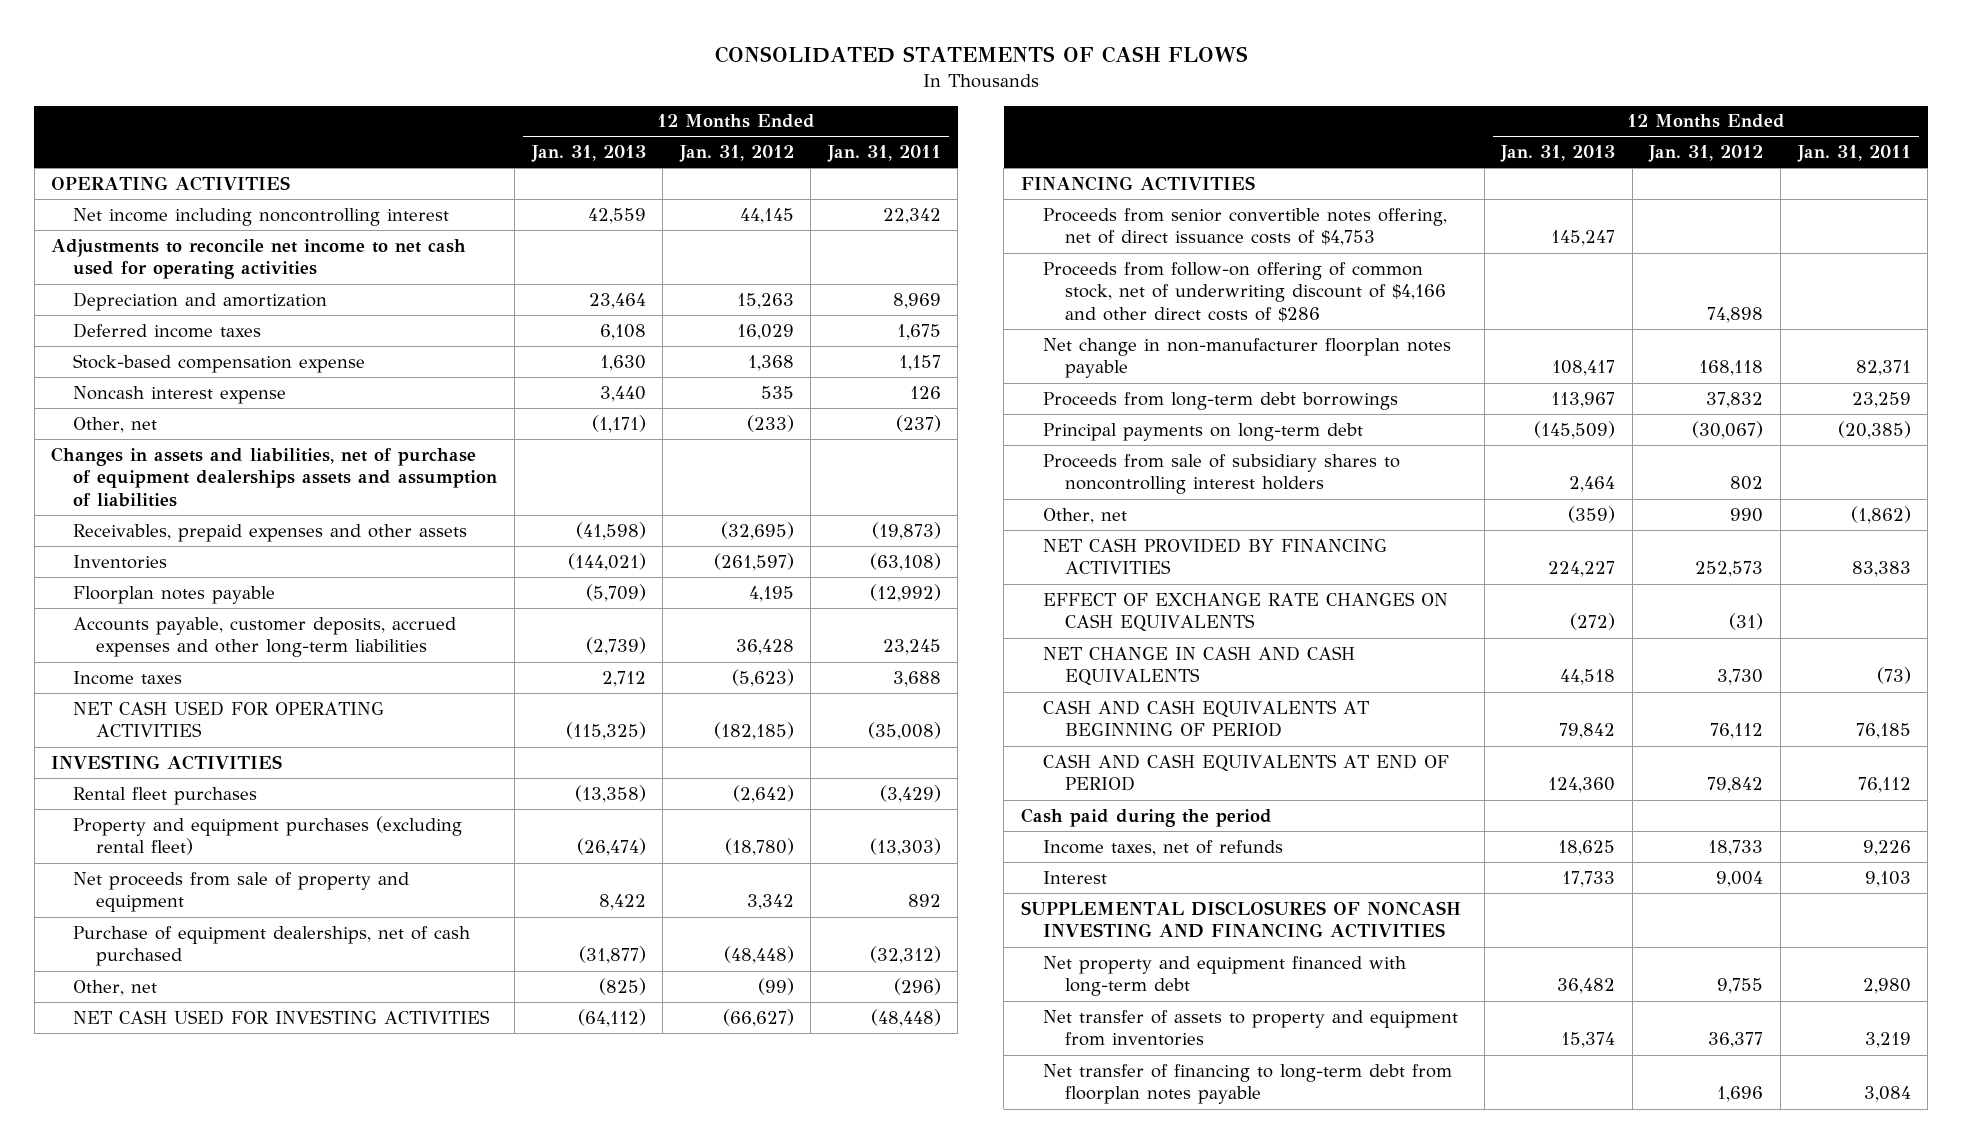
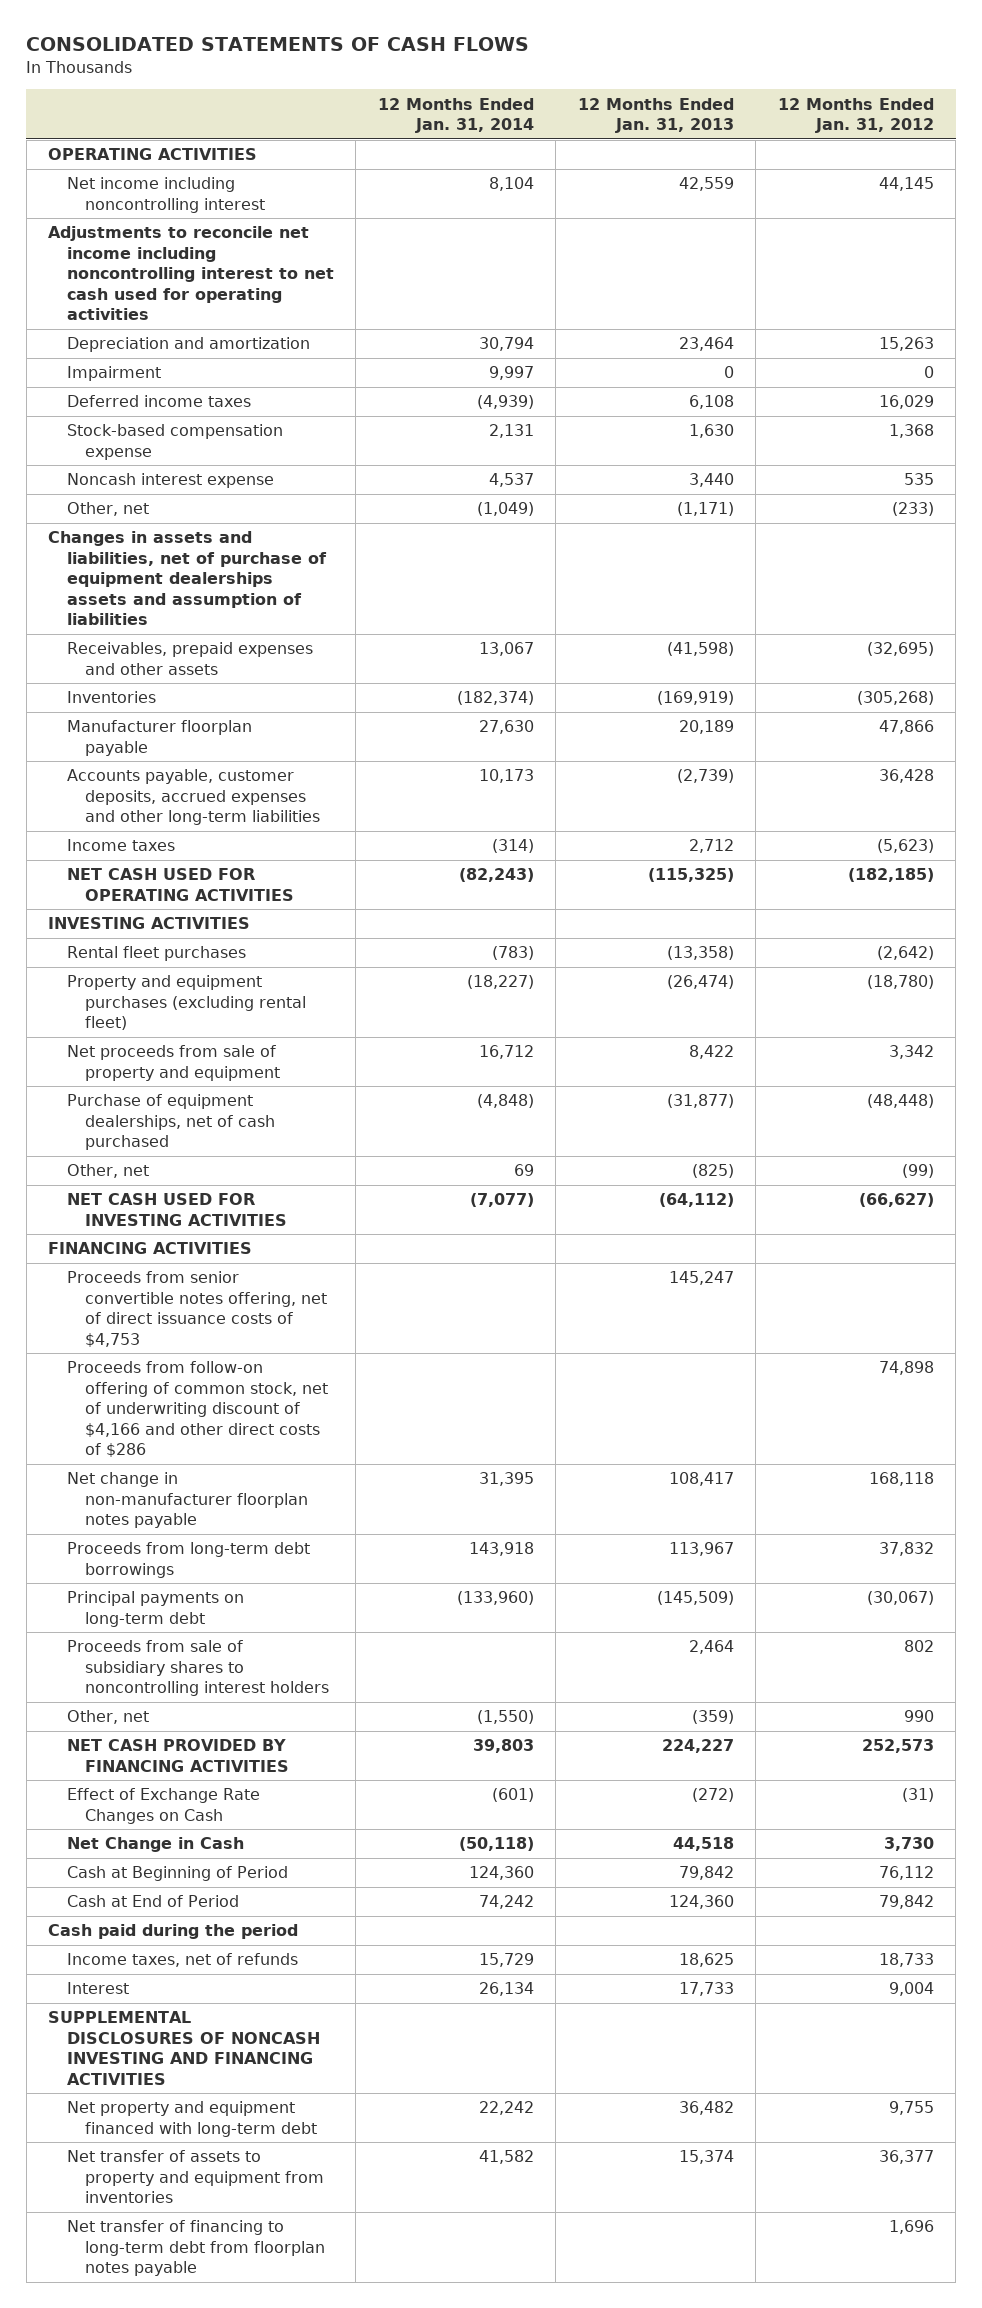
[826,145,941,163] Jan. 31, 2011 -> none
none -> [377,97,534,134] 12 Months Ended Jan. 31, 2014
[51,238,467,280] Adjustments to reconcile net income to net cash used for operating activities -> [48,226,334,321] Adjustments to reconcile net income including noncontrolling interest to net cash used for operating activities
none -> [66,366,161,382] Impairment
[567,552,646,571] (144,021) -> [656,691,734,706] (169,919)
[713,552,794,571] (261,597) -> [856,691,934,706] (305,268)
[73,585,276,604] Floorplan notes payable -> [66,720,252,756] Manufacturer floorplan payable
[585,583,646,602] (5,709) -> [678,720,734,735] 20,189
[748,585,794,602] 4,195 -> [878,720,934,735] 47,866
[1043,591,1449,633] EFFECT OF EXCHANGE RATE CHANGES ON CASH EQUIVALENTS -> [66,1788,260,1824] Effect of Exchange Rate Changes on Cash
[1043,645,1356,687] NET CHANGE IN CASH AND CASH EQUIVALENTS -> [66,1837,244,1853] Net Change in Cash
[1043,699,1370,738] CASH AND CASH EQUIVALENTS AT BEGINNING OF PERIOD -> [66,1866,288,1882] Cash at Beginning of Period
[1043,753,1450,792] CASH AND CASH EQUIVALENTS AT END OF PERIOD -> [66,1895,239,1908] Cash at End of Period

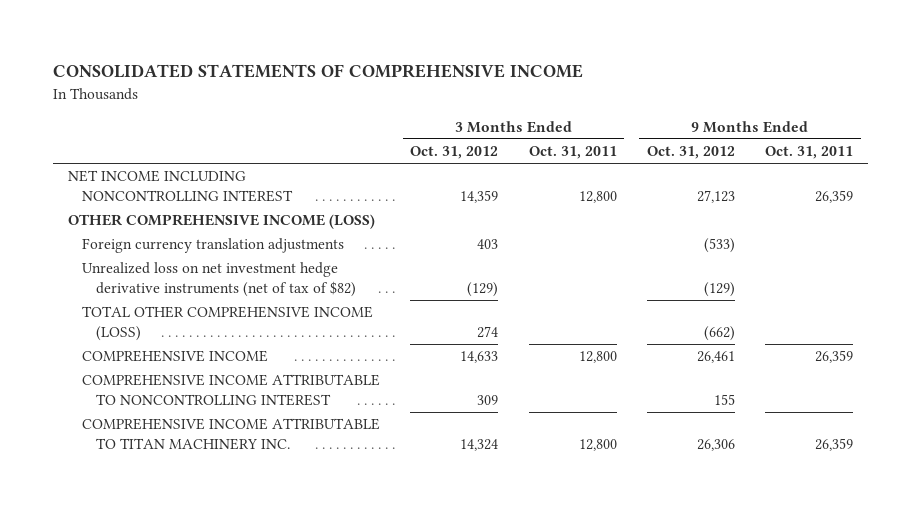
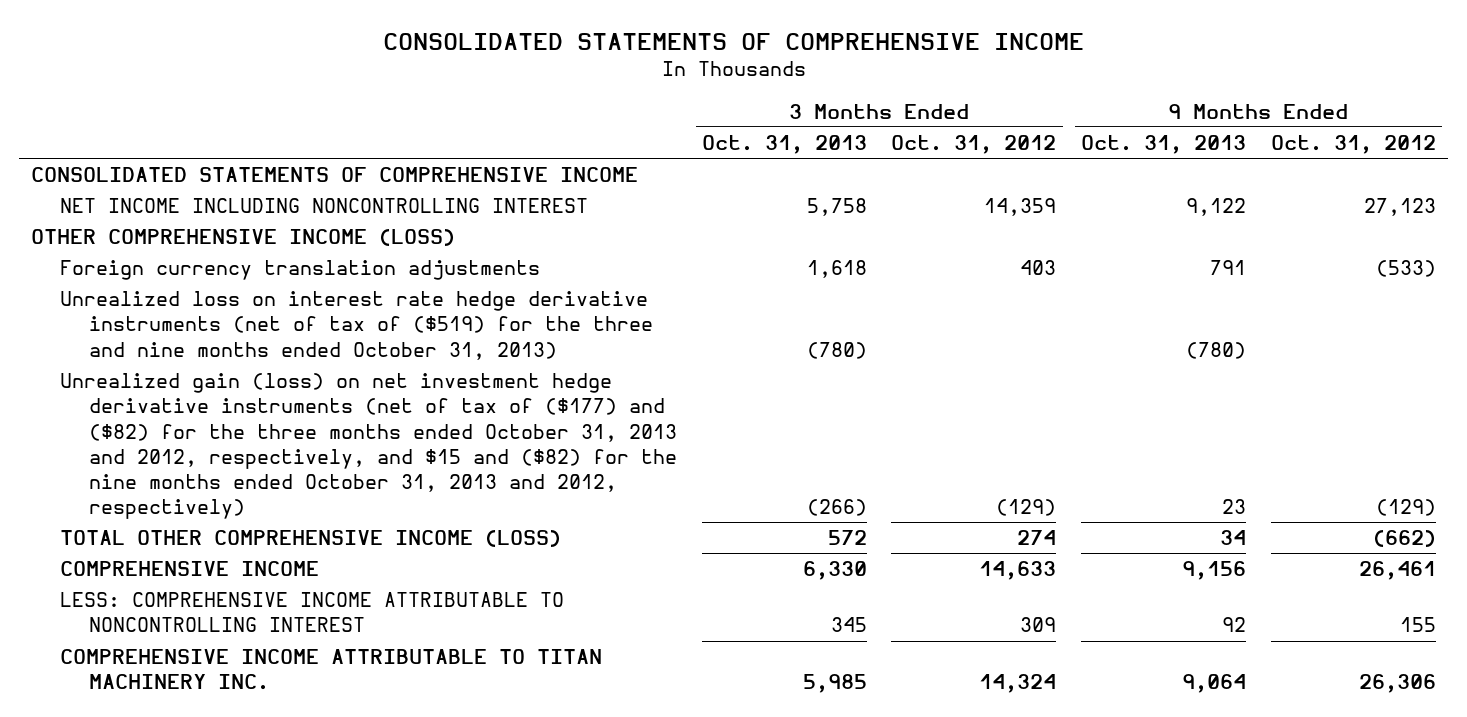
[528,146,617,160] Oct. 31, 2011 -> none
[765,146,854,160] Oct. 31, 2011 -> none
none -> [701,135,867,155] Oct. 31, 2013
none -> [1081,135,1247,155] Oct. 31, 2013
none -> [31,167,639,183] CONSOLIDATED STATEMENTS OF COMPREHENSIVE INCOME
none -> [60,291,654,360] Unrealized loss on interest rate hedge derivative instruments (net of tax of ($519) for the three and nine months ended October 31, 2013)
[82,262,357,297] Unrealized loss on net investment hedge derivative instruments (net of tax of $82) -> [60,373,678,520] Unrealized gain (loss) on net investment hedge derivative instruments (net of tax of ($177) and ($82) for the three months ended October 31, 2013 and 2012, respectively, and $15 and ($82) for the nine months ended October 31, 2013 and 2012, respectively)
[82,374,381,406] COMPREHENSIVE INCOME ATTRIBUTABLE TO NONCONTROLLING INTEREST -> [60,592,565,633] LESS: COMPREHENSIVE INCOME ATTRIBUTABLE TO NONCONTROLLING INTEREST

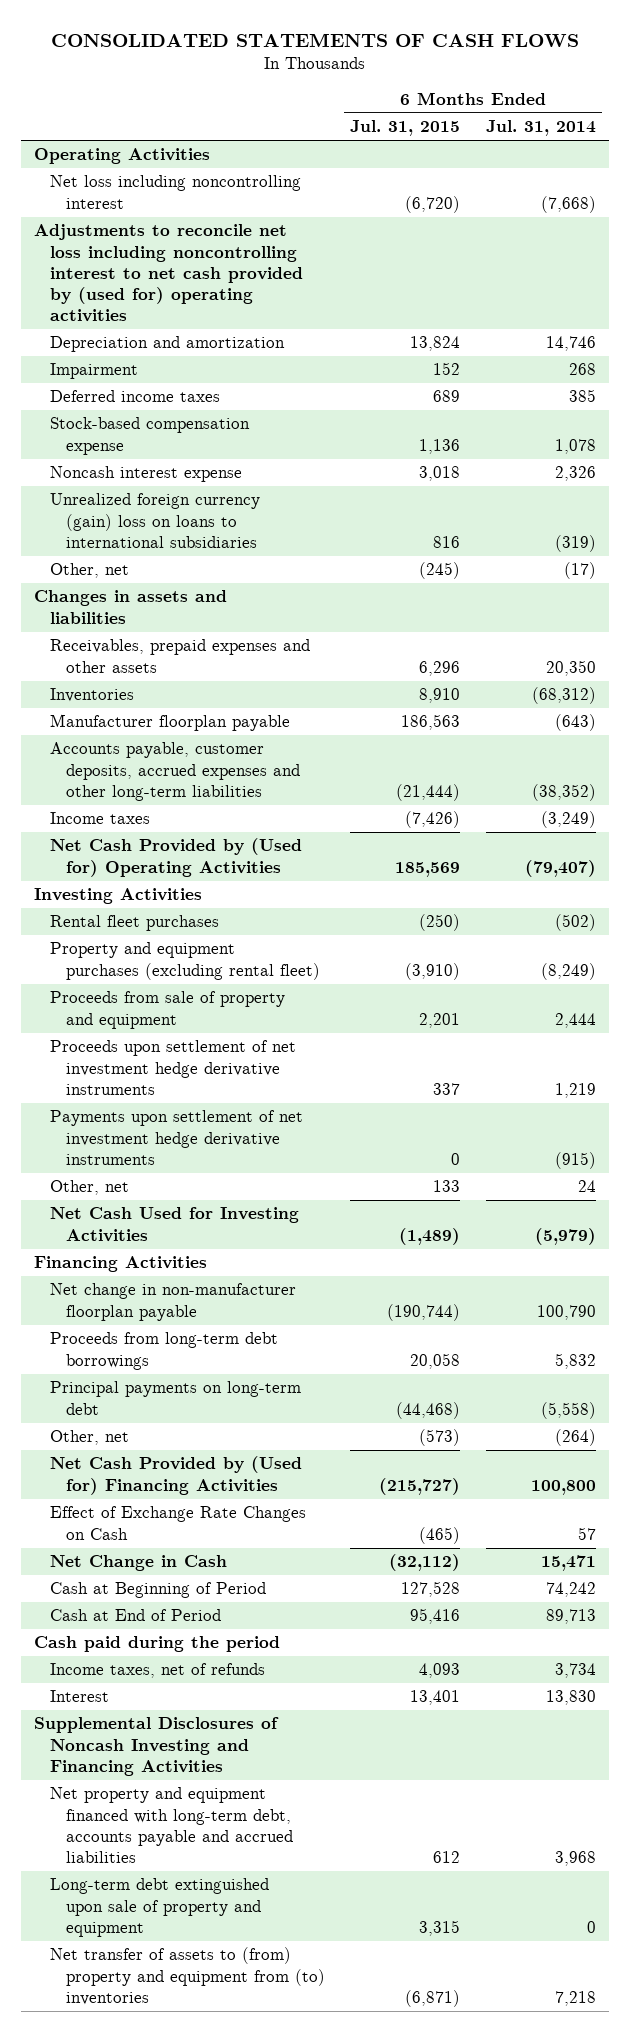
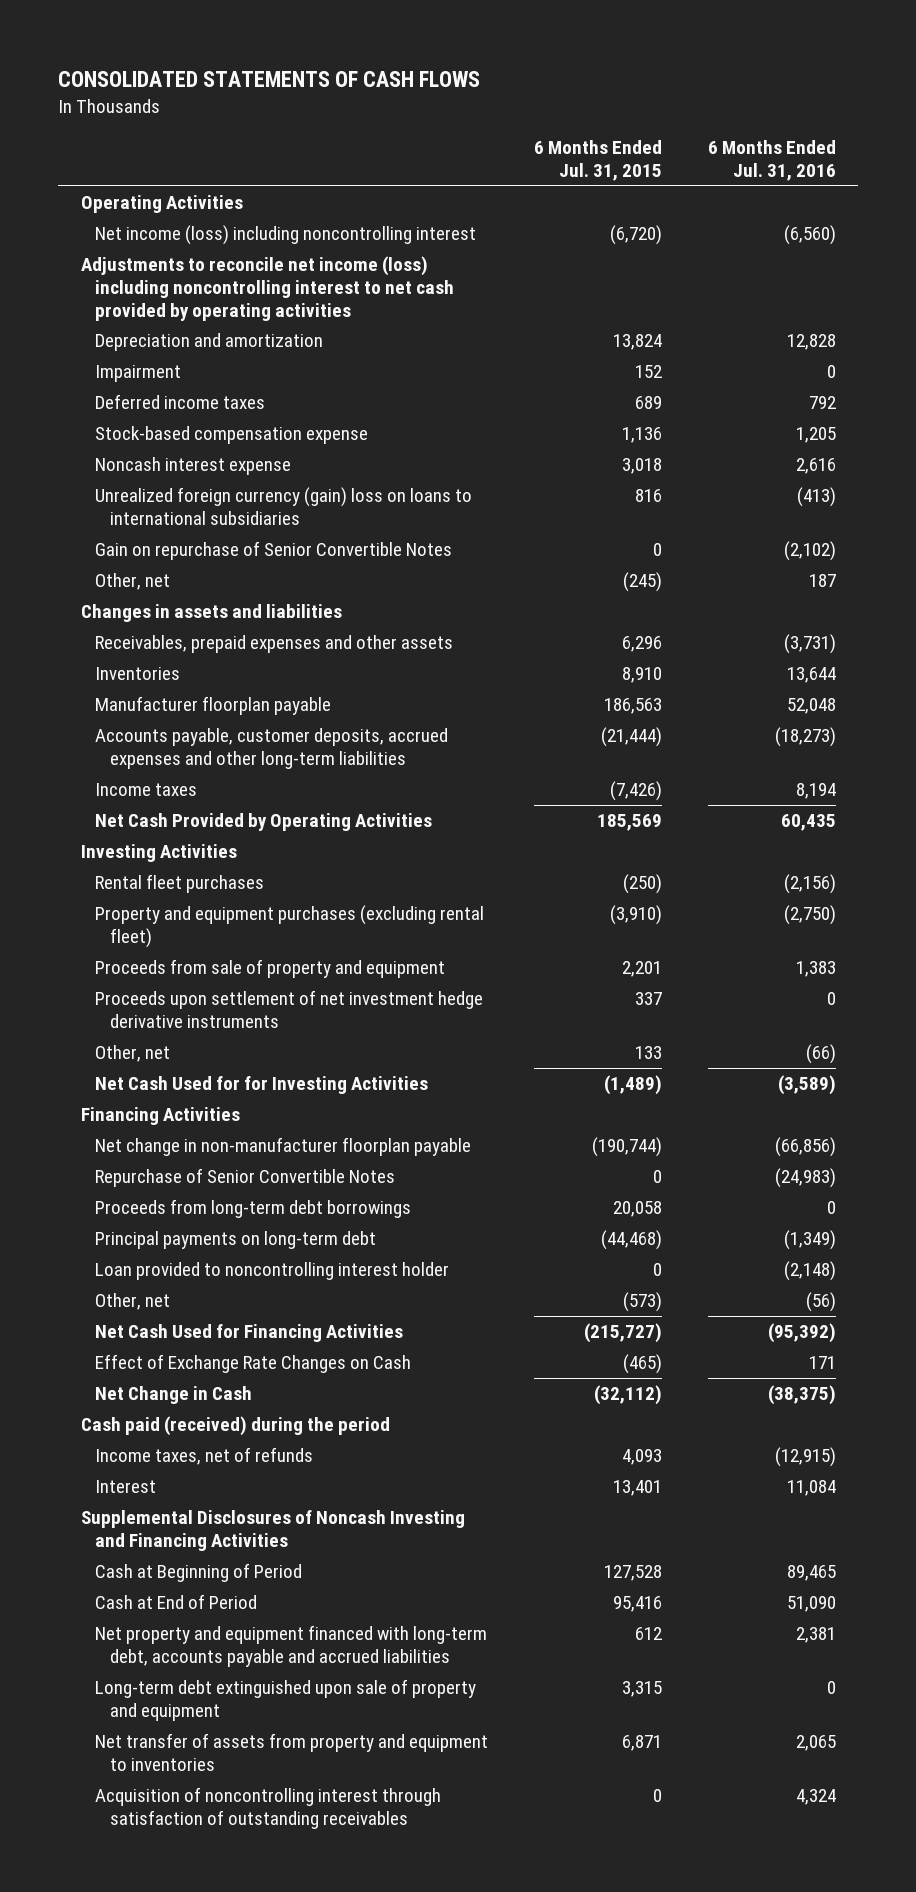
[485,120,596,137] Jul. 31, 2014 -> none
none -> [707,140,836,182] 6 Months Ended Jul. 31, 2016
[49,175,301,209] Net loss including noncontrolling interest -> [95,225,477,246] Net income (loss) including noncontrolling interest
[34,224,303,323] Adjustments to reconcile net loss including noncontrolling interest to net cash provided by (used for) operating activities -> [80,256,455,321] Adjustments to reconcile net income (loss) including noncontrolling interest to net cash provided by operating activities
none -> [95,541,453,561] Gain on repurchase of Senior Convertible Notes
[49,838,302,877] Net Cash Provided by (Used for) Operating Activities -> [95,813,433,832] Net Cash Provided by Operating Activities
[49,1110,303,1165] Payments upon settlement of net investment hedge derivative instruments -> none
[49,1207,299,1242] Net Cash Used for Investing Activities -> [95,1076,429,1095] Net Cash Used for for Investing Activities
none -> [95,1168,396,1188] Repurchase of Senior Convertible Notes
none -> [95,1262,450,1281] Loan provided to noncontrolling interest holder
[49,1456,302,1495] Net Cash Provided by (Used for) Financing Activities -> [95,1324,404,1343] Net Cash Used for Financing Activities
[34,1636,281,1653] Cash paid during the period -> [80,1416,390,1437] Cash paid (received) during the period
[49,1582,266,1599] Cash at Beginning of Period -> [95,1563,303,1583] Cash at Beginning of Period
[49,1609,221,1622] Cash at End of Period -> [95,1594,258,1610] Cash at End of Period
[49,1947,325,2005] Net transfer of assets to (from) property and equipment from (to) inventories -> [95,1733,489,1771] Net transfer of assets from property and equipment to inventories
[405,1989,461,2007] (6,871) -> [621,1735,662,1752] 6,871
none -> [95,1787,442,1829] Acquisition of noncontrolling interest through satisfaction of outstanding receivables

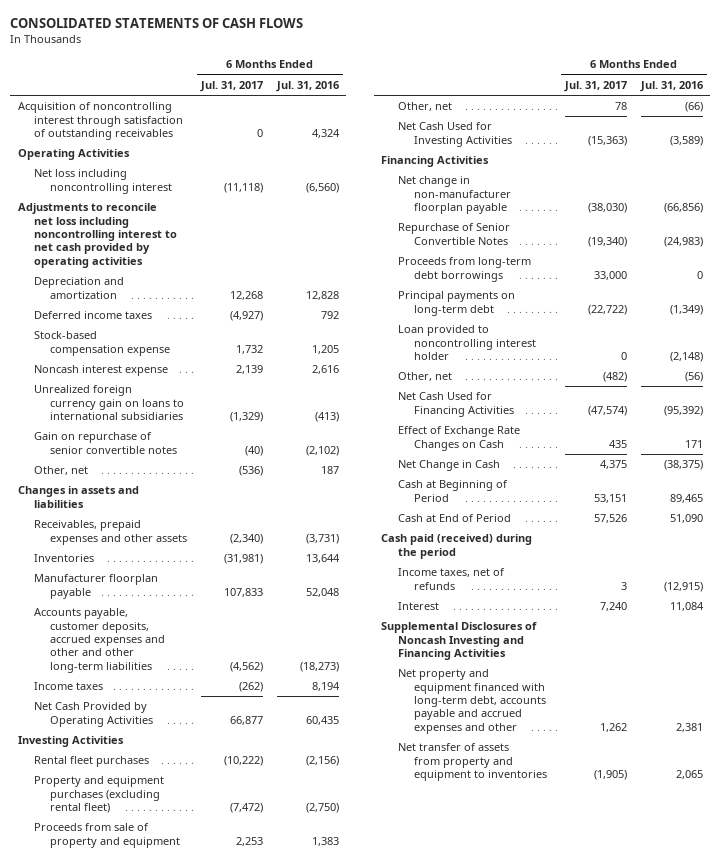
[533,140,662,182] 6 Months Ended Jul. 31, 2015 -> none
none -> [199,80,263,92] Jul. 31, 2017
[95,1787,442,1829] Acquisition of noncontrolling interest through satisfaction of outstanding receivables -> [17,102,183,140] Acquisition of noncontrolling interest through satisfaction of outstanding receivables
[95,225,477,246] Net income (loss) including noncontrolling interest -> [33,169,172,194] Net loss including noncontrolling interest
[80,256,455,321] Adjustments to reconcile net income (loss) including noncontrolling interest to net cash provided by operating activities -> [17,203,177,268] Adjustments to reconcile net loss including noncontrolling interest to net cash provided by operating activities
[95,365,182,383] Impairment -> none
[95,487,473,525] Unrealized foreign currency (gain) loss on loans to international subsidiaries -> [33,385,184,420] Unrealized foreign currency gain on loans to international subsidiaries
[95,541,453,561] Gain on repurchase of Senior Convertible Notes -> [33,432,177,454] Gain on repurchase of senior convertible notes
[95,728,449,769] Accounts payable, customer deposits, accrued expenses and other long-term liabilities -> [33,608,165,673] Accounts payable, customer deposits, accrued expenses and other and other long-term liabilities
[95,990,484,1028] Proceeds upon settlement of net investment hedge derivative instruments -> none
[95,1076,429,1095] Net Cash Used for for Investing Activities -> [397,122,512,147] Net Cash Used for Investing Activities
[95,1563,303,1583] Cash at Beginning of Period -> [397,480,508,502] Cash at Beginning of Period
[95,1594,258,1610] Cash at End of Period -> [397,514,511,523] Cash at End of Period
[95,1679,477,1721] Long-term debt extinguished upon sale of property and equipment -> none
[95,1625,488,1667] Net property and equipment financed with long-term debt, accounts payable and accrued liabilities -> [397,669,546,734] Net property and equipment financed with long-term debt, accounts payable and accrued expenses and other

